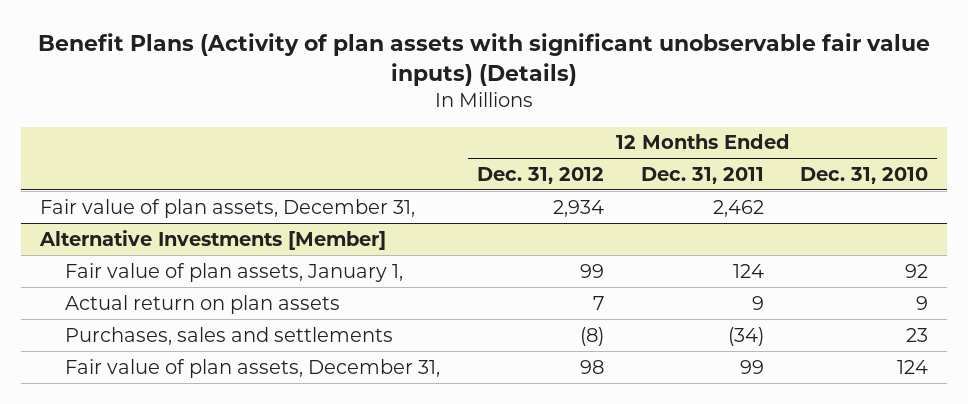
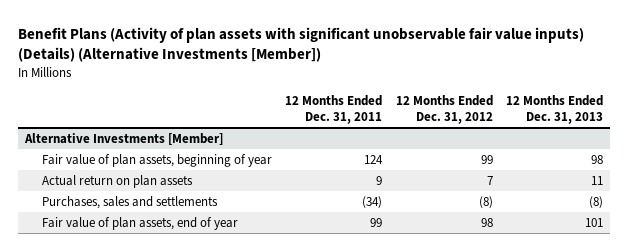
[37,33,930,87] Benefit Plans (Activity of plan assets with significant unobservable fair value inputs) (Details) -> [18,26,585,63] Benefit Plans (Activity of plan assets with significant unobservable fair value inputs) (Details) (Alternative Investments [Member])
[800,166,929,184] Dec. 31, 2010 -> none
none -> [506,95,604,125] 12 Months Ended Dec. 31, 2013
[39,198,415,218] Fair value of plan assets, December 31, -> none
[65,262,404,282] Fair value of plan assets, January 1, -> [41,153,272,167] Fair value of plan assets, beginning of year
[65,358,441,378] Fair value of plan assets, December 31, -> [41,216,238,230] Fair value of plan assets, end of year

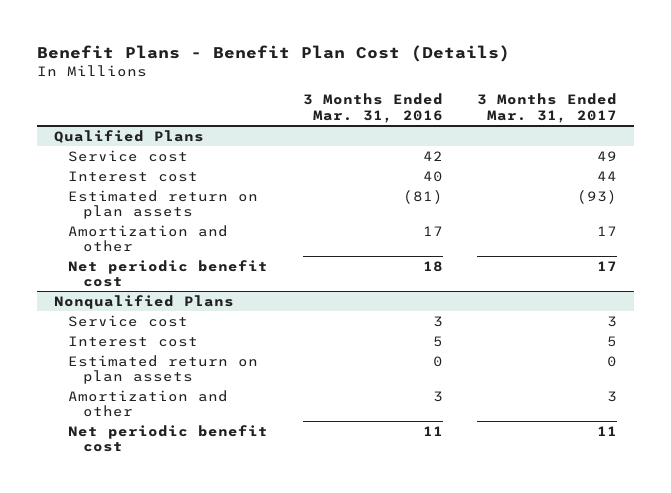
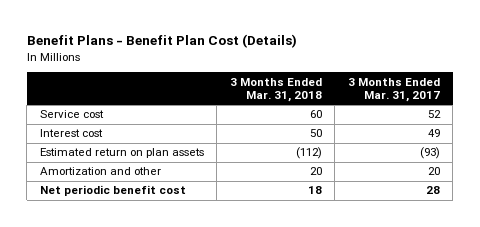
[302,93,443,124] 3 Months Ended Mar. 31, 2016 -> none
none -> [229,77,322,103] 3 Months Ended Mar. 31, 2018
[54,129,205,143] Qualified Plans -> none
[597,150,618,161] 49 -> [427,110,441,119] 52
[597,170,618,181] 44 -> [427,129,440,138] 49
[54,294,235,309] Nonqualified Plans -> none
[68,314,189,327] Service cost -> none
[68,335,199,347] Interest cost -> none
[68,354,259,385] Estimated return on plan assets -> none
[68,389,229,418] Amortization and other -> none
[68,424,269,453] Net periodic benefit cost -> none
[597,225,618,236] 17 -> [427,167,440,176] 20
[597,260,618,271] 17 -> [425,186,440,195] 28

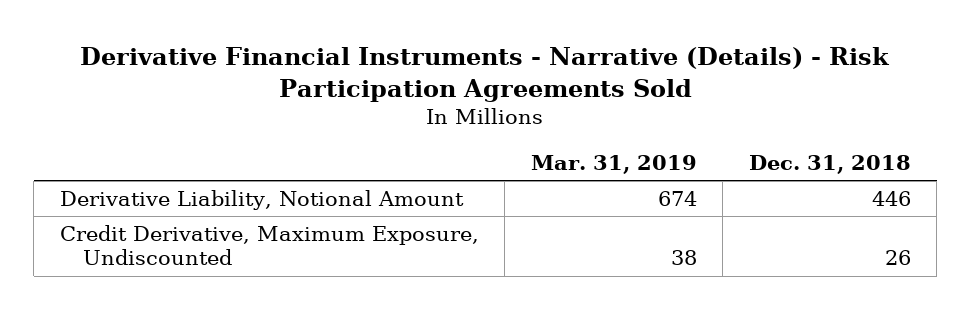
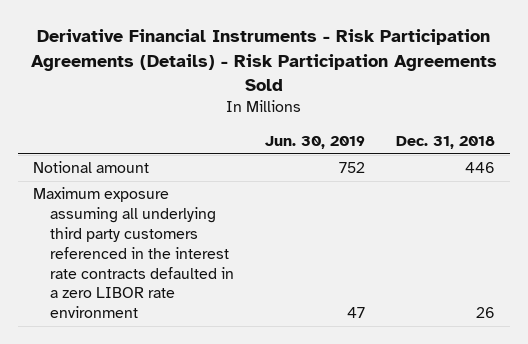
[80,47,891,102] Derivative Financial Instruments - Narrative (Details) - Risk Participation Agreements Sold -> [30,29,497,92] Derivative Financial Instruments - Risk Participation Agreements (Details) - Risk Participation Agreements Sold
[530,154,697,174] Mar. 31, 2019 -> none
none -> [265,136,366,150] Jun. 30, 2019
[59,190,464,211] Derivative Liability, Notional Amount -> [33,161,150,174] Notional amount
[59,225,479,266] Credit Derivative, Maximum Exposure, Undiscounted -> [33,187,235,319] Maximum exposure assuming all underlying third party customers referenced in the interest rate contracts defaulted in a zero LIBOR rate environment

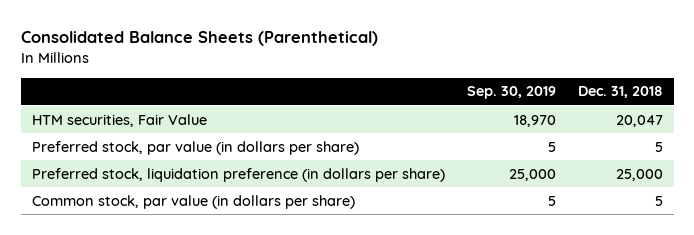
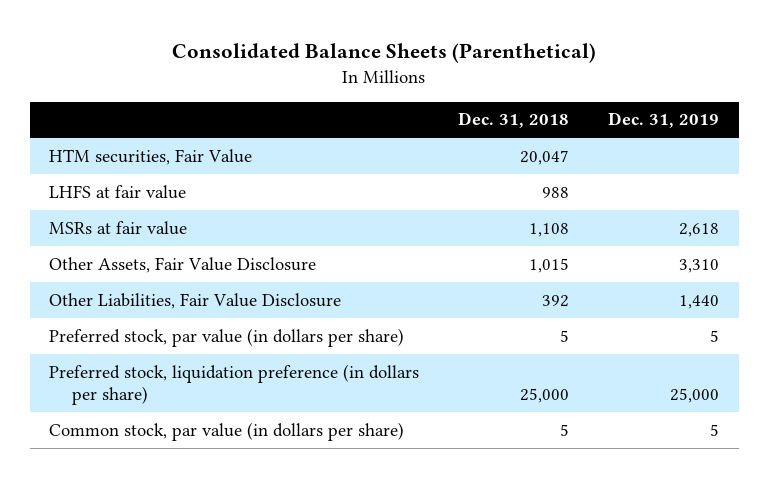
[466,86,556,100] Sep. 30, 2019 -> none
none -> [608,112,720,129] Dec. 31, 2019
none -> [49,184,187,199] LHFS at fair value
none -> [49,220,188,235] MSRs at fair value
none -> [49,256,317,273] Other Assets, Fair Value Disclosure
none -> [49,292,342,309] Other Liabilities, Fair Value Disclosure

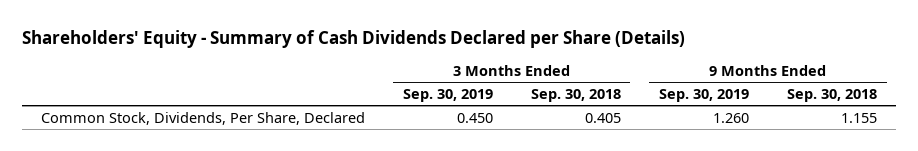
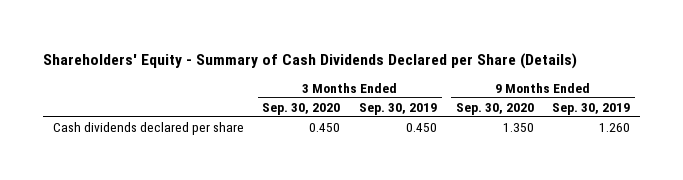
[530,88,621,102] Sep. 30, 2018 -> none
[787,88,878,102] Sep. 30, 2018 -> none
none -> [262,103,341,116] Sep. 30, 2020
none -> [455,103,534,116] Sep. 30, 2020
[40,111,365,125] Common Stock, Dividends, Per Share, Declared -> [52,122,244,136] Cash dividends declared per share

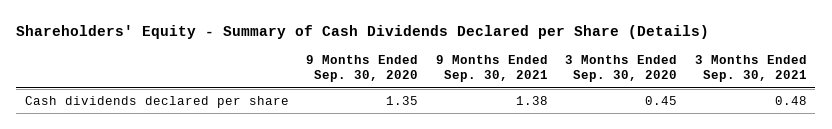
[359,103,438,116] Sep. 30, 2019 -> none
[552,103,631,116] Sep. 30, 2019 -> none
none -> [435,55,548,83] 9 Months Ended Sep. 30, 2021
none -> [694,55,807,83] 3 Months Ended Sep. 30, 2021
[309,123,341,133] 0.450 -> [645,96,678,106] 0.45
[502,123,534,133] 1.350 -> [386,96,419,106] 1.35

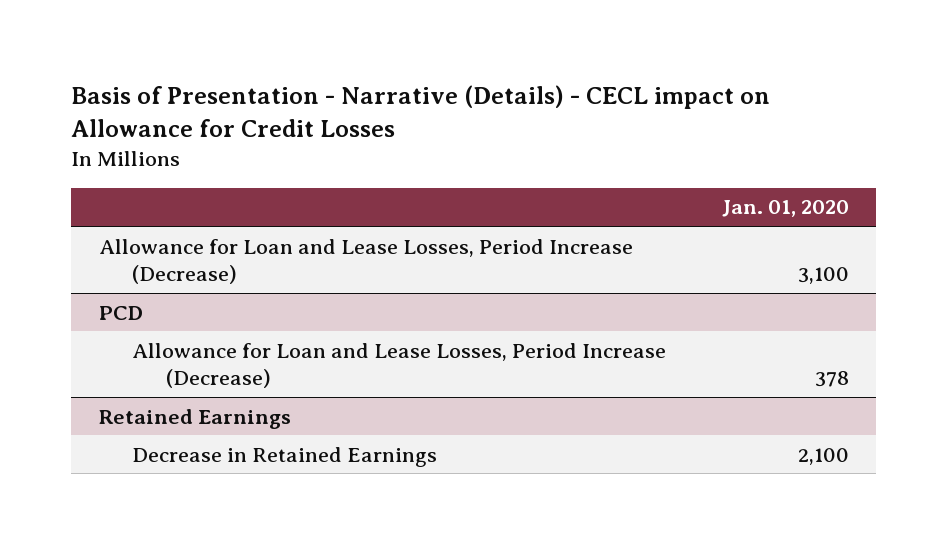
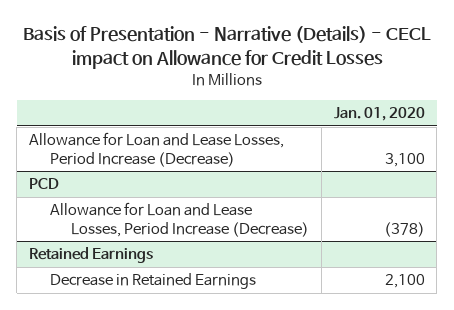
[814,370,849,387] 378 -> [383,221,425,237] (378)

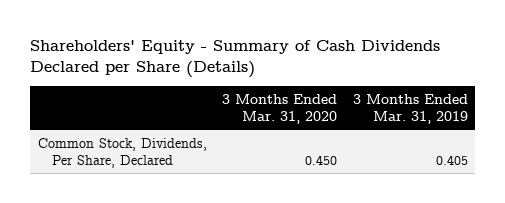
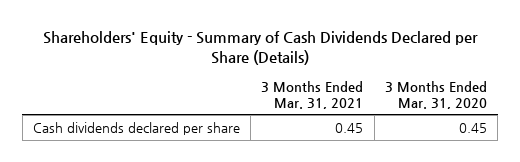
[352,93,468,125] 3 Months Ended Mar. 31, 2019 -> none
none -> [261,81,364,109] 3 Months Ended Mar. 31, 2021
[37,137,207,169] Common Stock, Dividends, Per Share, Declared -> [33,121,241,135] Cash dividends declared per share
[305,155,338,166] 0.450 -> [458,122,487,133] 0.45

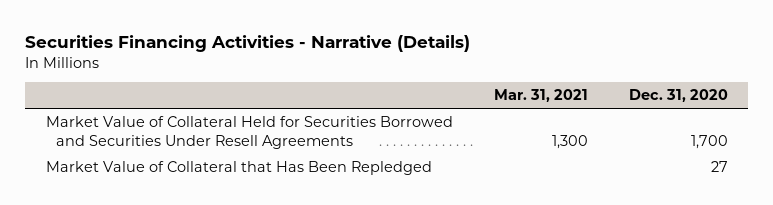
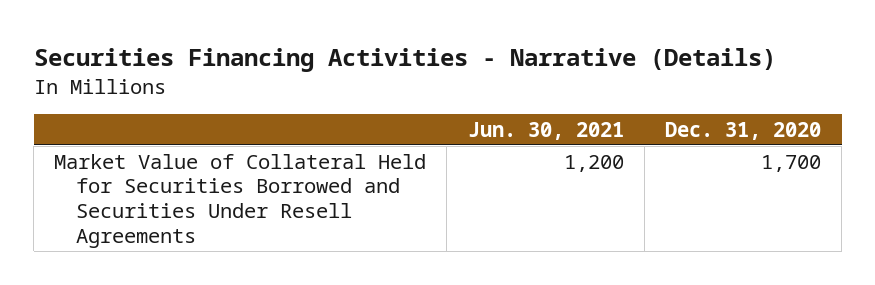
[493,89,588,103] Mar. 31, 2021 -> none
none -> [467,121,624,140] Jun. 30, 2021
[45,161,432,176] Market Value of Collateral that Has Been Repledged -> none

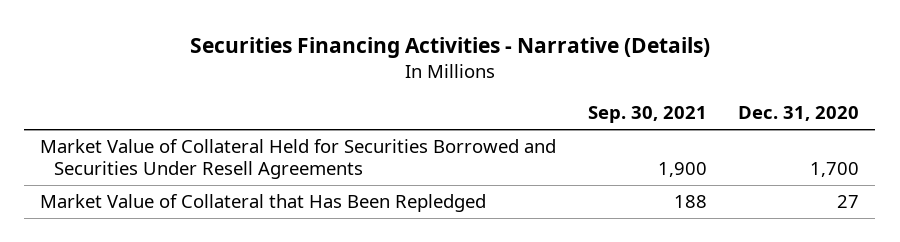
[467,121,624,140] Jun. 30, 2021 -> none
none -> [587,106,707,124] Sep. 30, 2021
none -> [40,194,487,213] Market Value of Collateral that Has Been Repledged

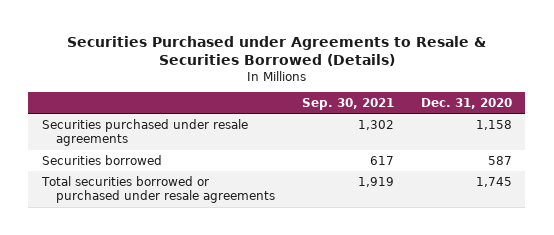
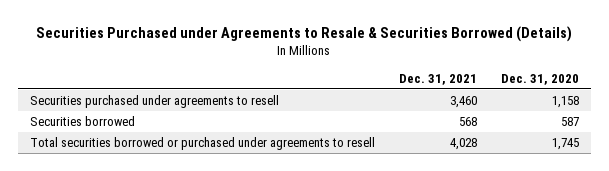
[301,97,394,110] Sep. 30, 2021 -> none
none -> [398,73,477,85] Dec. 31, 2021
[41,118,248,147] Securities purchased under resale agreements -> [29,95,279,109] Securities purchased under agreements to resell
[40,175,275,204] Total securities borrowed or purchased under resale agreements -> [29,137,375,151] Total securities borrowed or purchased under agreements to resell

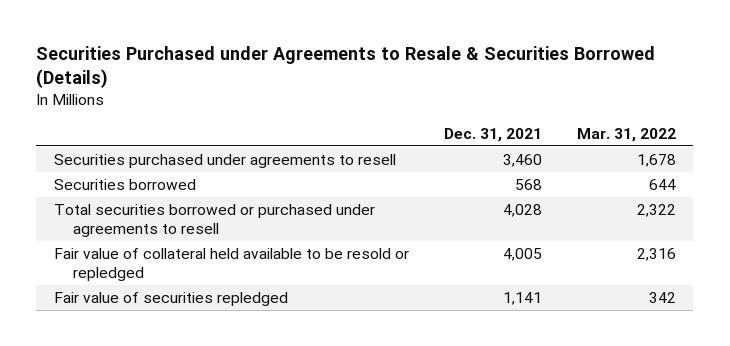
[501,73,580,85] Dec. 31, 2020 -> none
none -> [576,127,676,142] Mar. 31, 2022
none -> [53,247,409,281] Fair value of collateral held available to be resold or repledged
none -> [53,291,288,306] Fair value of securities repledged

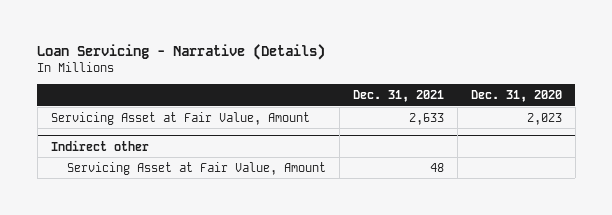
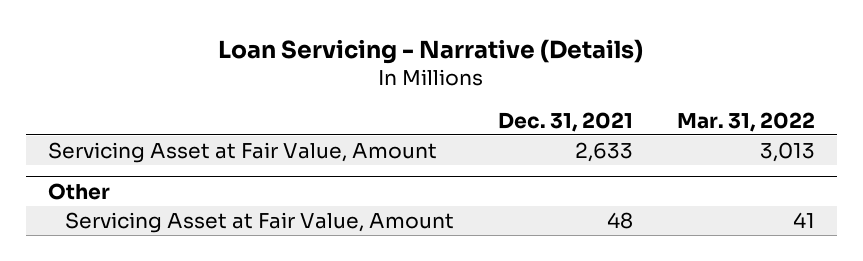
[470,90,562,103] Dec. 31, 2020 -> none
none -> [676,111,815,132] Mar. 31, 2022
[50,139,149,151] Indirect other -> [48,182,111,200] Other

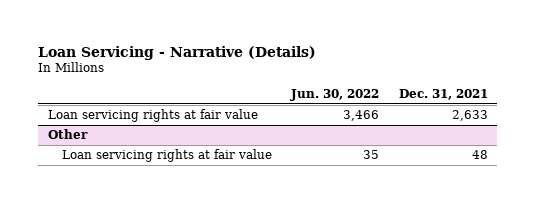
[676,111,815,132] Mar. 31, 2022 -> none
none -> [290,89,380,102] Jun. 30, 2022
[48,141,438,163] Servicing Asset at Fair Value, Amount -> [48,109,259,123] Loan servicing rights at fair value
[65,211,455,233] Servicing Asset at Fair Value, Amount -> [61,149,272,163] Loan servicing rights at fair value

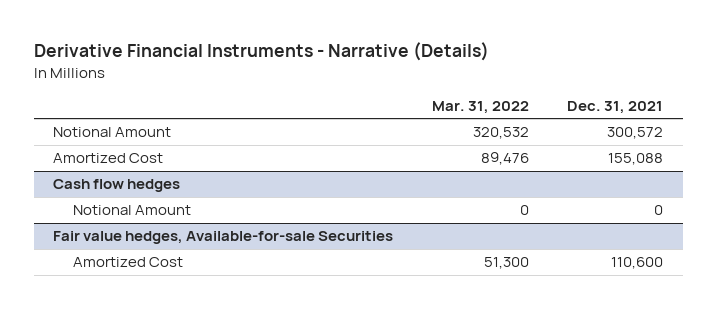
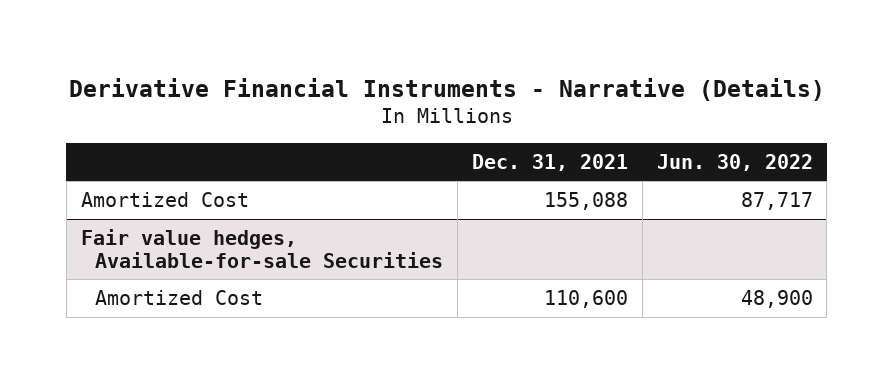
[431,101,529,115] Mar. 31, 2022 -> none
none -> [656,153,813,171] Jun. 30, 2022
[53,127,172,138] Notional Amount -> none
[53,179,181,193] Cash flow hedges -> none
[72,205,191,216] Notional Amount -> none

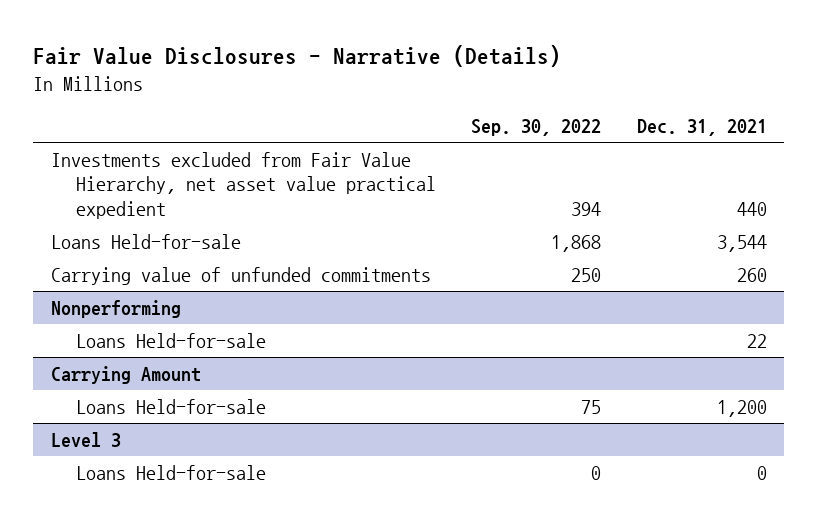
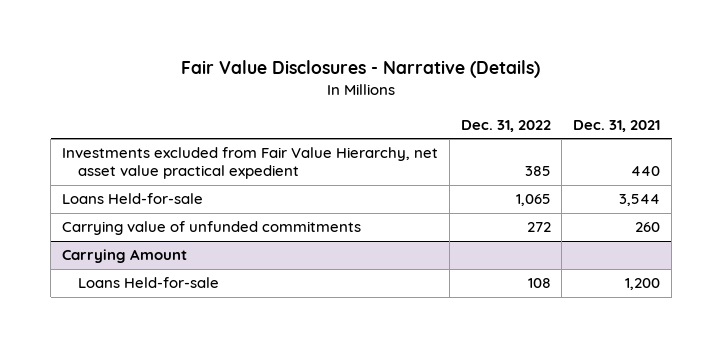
[471,118,602,136] Sep. 30, 2022 -> none
none -> [460,119,551,132] Dec. 31, 2022
[50,299,181,318] Nonperforming -> none
[75,332,266,348] Loans Held-for-sale -> none
[50,431,121,447] Level 3 -> none
[75,464,266,480] Loans Held-for-sale -> none

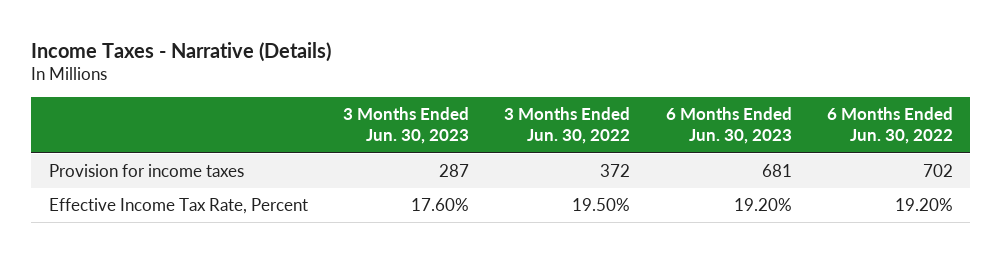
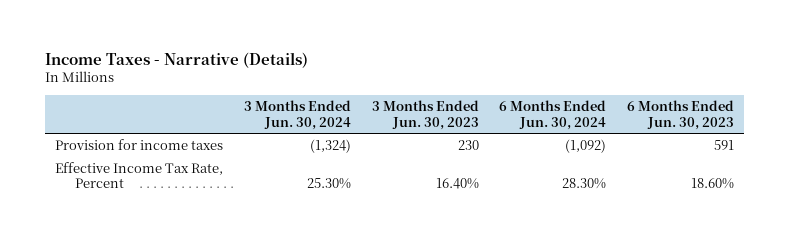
[504,107,631,145] 3 Months Ended Jun. 30, 2022 -> none
[826,107,953,145] 6 Months Ended Jun. 30, 2022 -> none
none -> [243,100,351,130] 3 Months Ended Jun. 30, 2024
none -> [499,100,607,130] 6 Months Ended Jun. 30, 2024
[439,164,470,178] 287 -> [457,140,479,151] 230
[761,164,792,178] 681 -> [713,140,734,151] 591
[411,198,470,212] 17.60% -> [435,178,479,190] 16.40%
[733,198,792,212] 19.20% -> [690,178,734,190] 18.60%

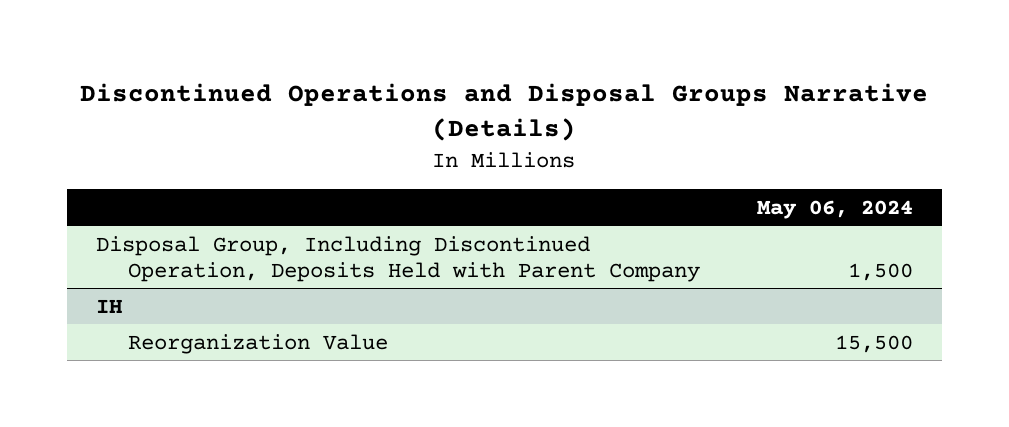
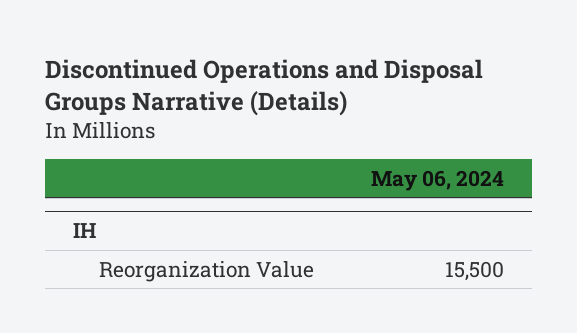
[95,235,700,282] Disposal Group, Including Discontinued Operation, Deposits Held with Parent Company -> none

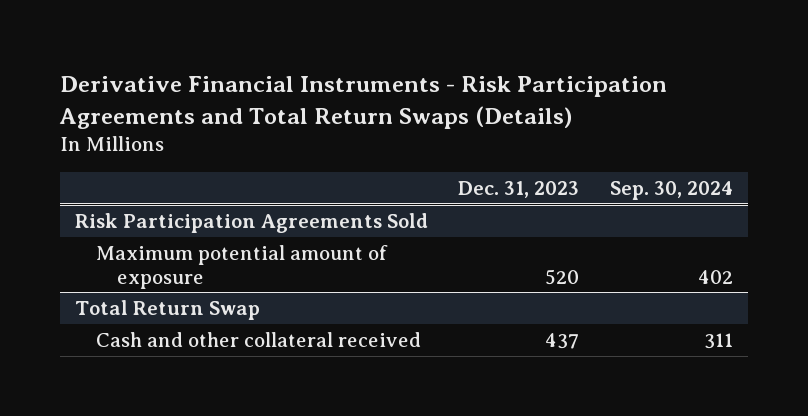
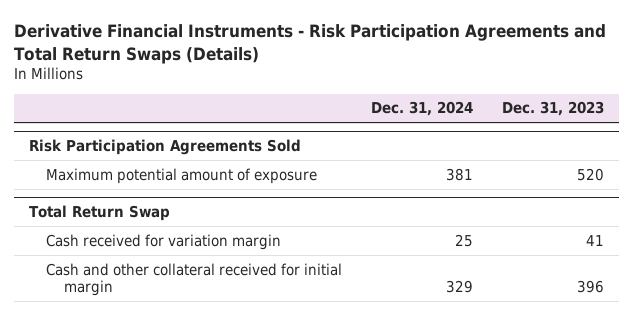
[609,181,733,201] Sep. 30, 2024 -> none
none -> [371,101,474,117] Dec. 31, 2024
none -> [46,233,282,250] Cash received for variation margin
[96,331,422,347] Cash and other collateral received -> [46,262,343,297] Cash and other collateral received for initial margin
[545,332,580,349] 437 -> [577,280,605,294] 396

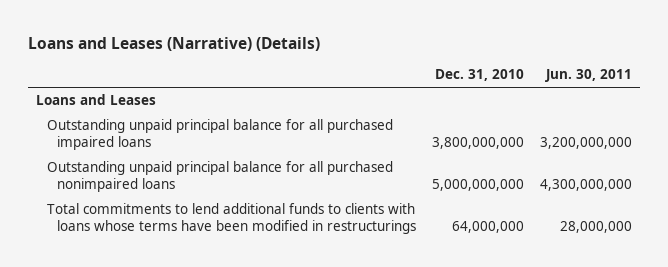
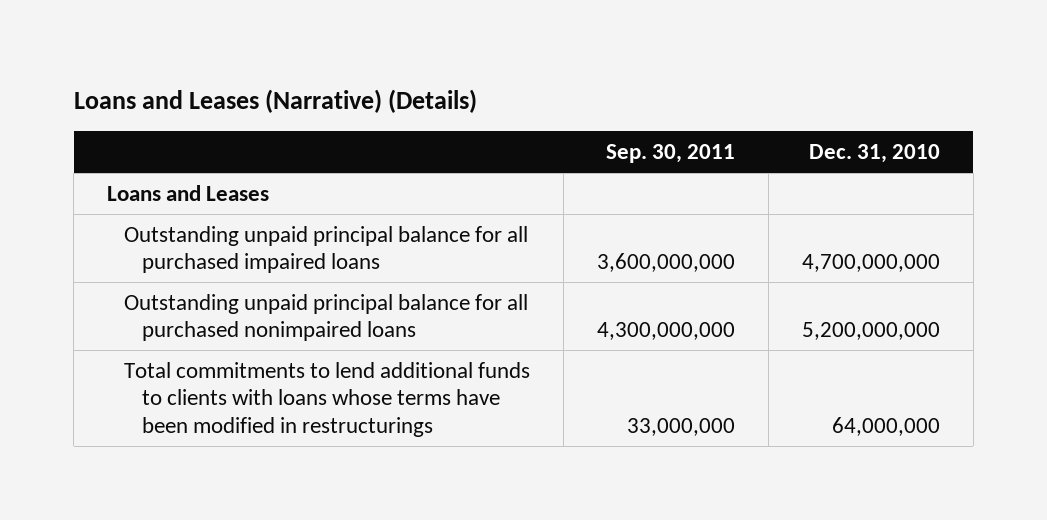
[544,69,632,83] Jun. 30, 2011 -> none
none -> [606,144,736,164] Sep. 30, 2011
[432,137,525,150] 3,800,000,000 -> [801,254,940,273] 4,700,000,000
[432,179,525,192] 5,000,000,000 -> [801,322,940,341] 5,200,000,000

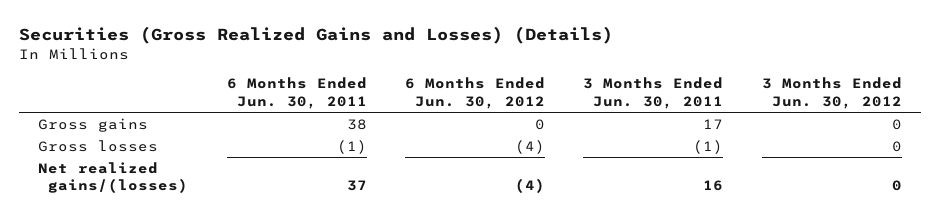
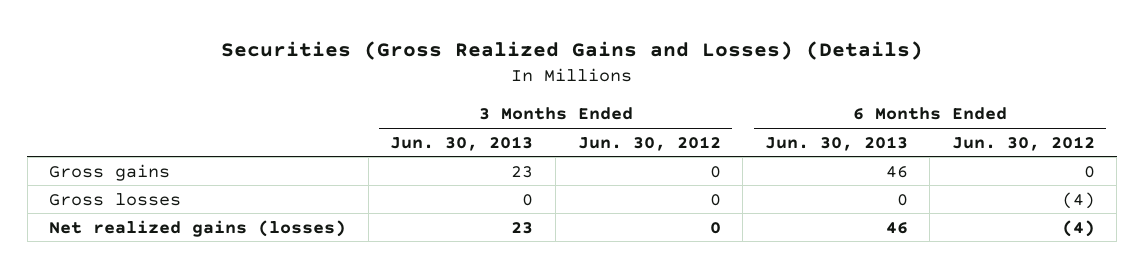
[226,77,367,109] 6 Months Ended Jun. 30, 2011 -> none
[583,77,724,109] 3 Months Ended Jun. 30, 2011 -> none
none -> [390,135,534,151] Jun. 30, 2013
none -> [764,135,908,151] Jun. 30, 2013
[38,161,189,194] Net realized gains/(losses) -> [49,219,347,237] Net realized gains (losses)

